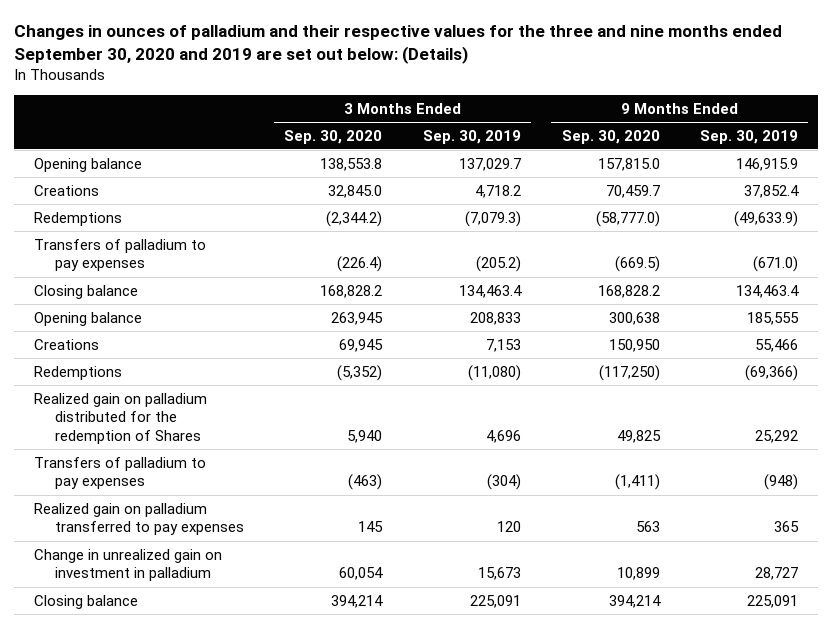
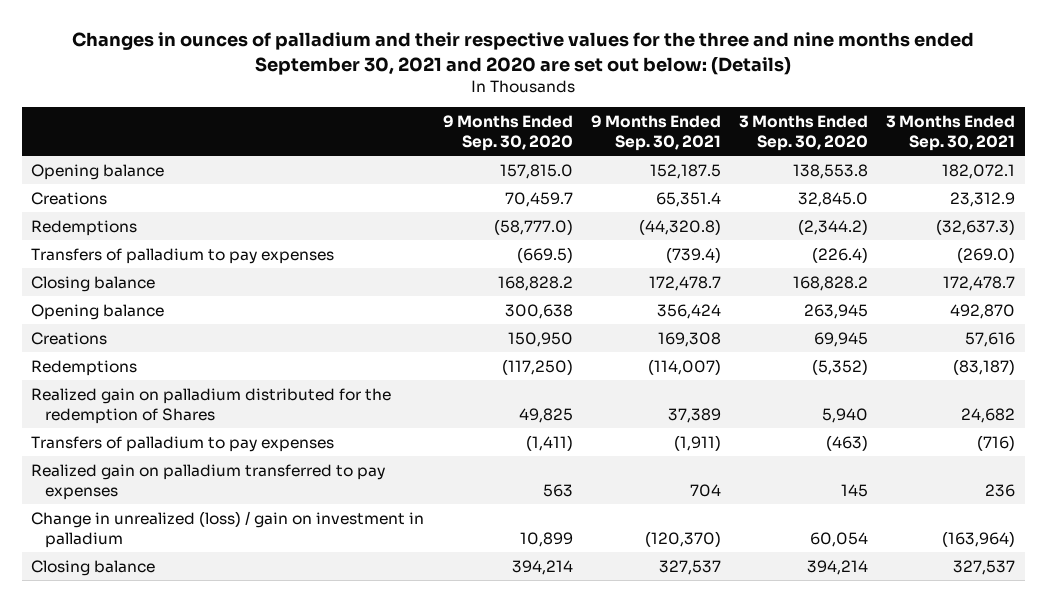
[13,24,782,64] Changes in ounces of palladium and their respective values for the three and nine months ended September 30, 2020 and 2019 are set out below: (Details) -> [72,32,975,75] Changes in ounces of palladium and their respective values for the three and nine months ended September 30, 2021 and 2020 are set out below: (Details)
[422,129,521,144] Sep. 30, 2019 -> none
[700,129,799,144] Sep. 30, 2019 -> none
none -> [590,114,721,151] 9 Months Ended Sep. 30, 2021
none -> [886,114,1016,151] 3 Months Ended Sep. 30, 2021
[33,548,222,582] Change in unrealized gain on investment in palladium -> [31,510,425,548] Change in unrealized (loss) / gain on investment in palladium

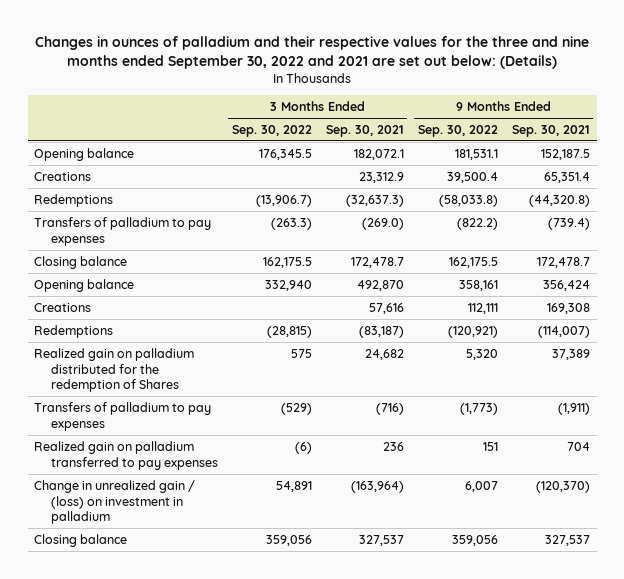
[72,32,975,75] Changes in ounces of palladium and their respective values for the three and nine months ended September 30, 2021 and 2020 are set out below: (Details) -> [35,35,590,69] Changes in ounces of palladium and their respective values for the three and nine months ended September 30, 2022 and 2021 are set out below: (Details)
[442,114,573,151] 9 Months Ended Sep. 30, 2020 -> none
[739,114,869,151] 3 Months Ended Sep. 30, 2020 -> none
none -> [231,124,312,137] Sep. 30, 2022
none -> [417,124,498,137] Sep. 30, 2022
[31,510,425,548] Change in unrealized (loss) / gain on investment in palladium -> [34,479,196,525] Change in unrealized gain / (loss) on investment in palladium

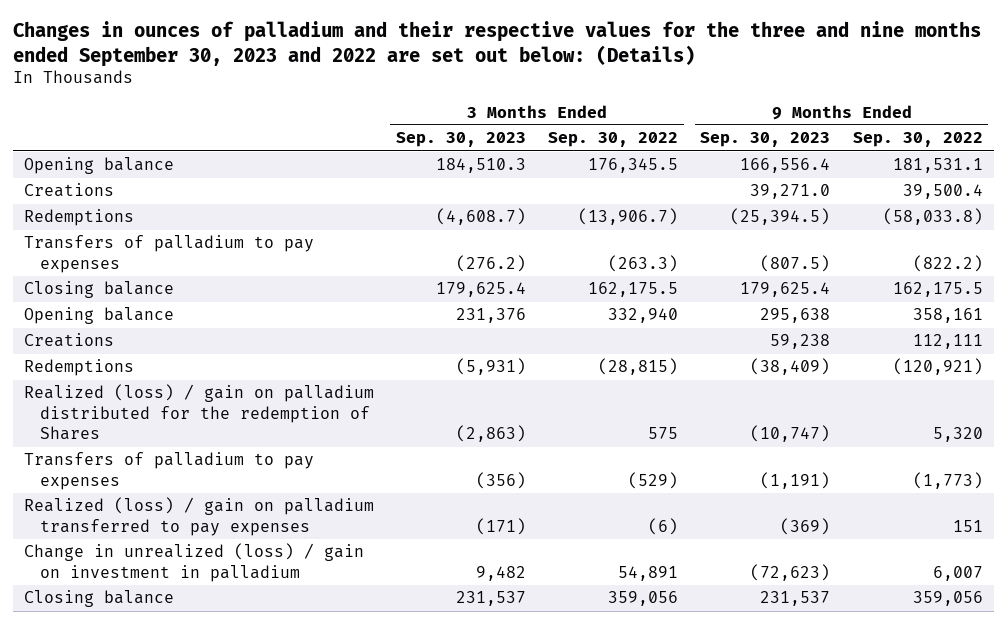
[35,35,590,69] Changes in ounces of palladium and their respective values for the three and nine months ended September 30, 2022 and 2021 are set out below: (Details) -> [12,21,981,68] Changes in ounces of palladium and their respective values for the three and nine months ended September 30, 2023 and 2022 are set out below: (Details)
[325,124,404,137] Sep. 30, 2021 -> none
[511,124,590,137] Sep. 30, 2021 -> none
none -> [396,132,527,148] Sep. 30, 2023
none -> [700,132,831,148] Sep. 30, 2023
[34,347,195,393] Realized gain on palladium distributed for the redemption of Shares -> [23,384,374,441] Realized (loss) / gain on palladium distributed for the redemption of Shares
[34,440,218,470] Realized gain on palladium transferred to pay expenses -> [23,497,374,536] Realized (loss) / gain on palladium transferred to pay expenses
[34,479,196,525] Change in unrealized gain / (loss) on investment in palladium -> [23,543,364,582] Change in unrealized (loss) / gain on investment in palladium

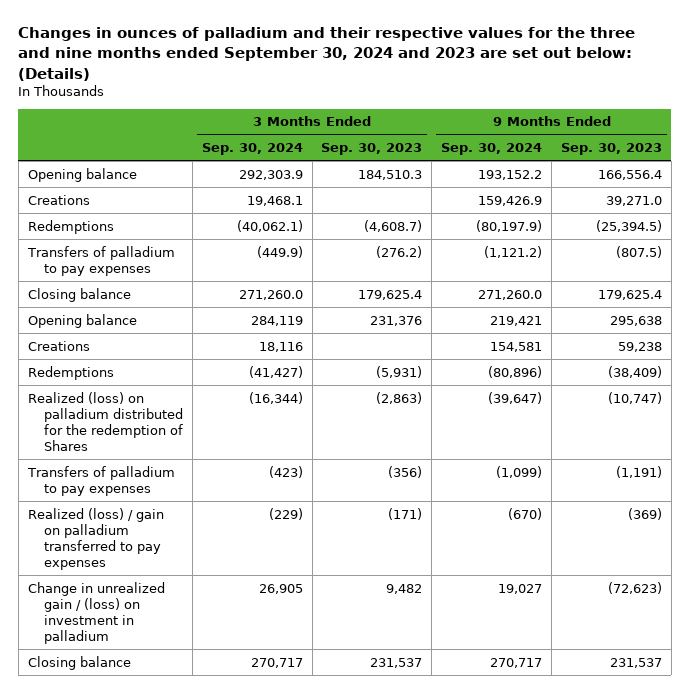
[12,21,981,68] Changes in ounces of palladium and their respective values for the three and nine months ended September 30, 2023 and 2022 are set out below: (Details) -> [18,27,636,81] Changes in ounces of palladium and their respective values for the three and nine months ended September 30, 2024 and 2023 are set out below: (Details)
[548,132,679,148] Sep. 30, 2022 -> none
[852,132,983,148] Sep. 30, 2022 -> none
none -> [201,143,303,156] Sep. 30, 2024
none -> [441,143,543,156] Sep. 30, 2024
[23,384,374,441] Realized (loss) / gain on palladium distributed for the redemption of Shares -> [27,391,183,451] Realized (loss) on palladium distributed for the redemption of Shares
[23,543,364,582] Change in unrealized (loss) / gain on investment in palladium -> [27,581,165,644] Change in unrealized gain / (loss) on investment in palladium

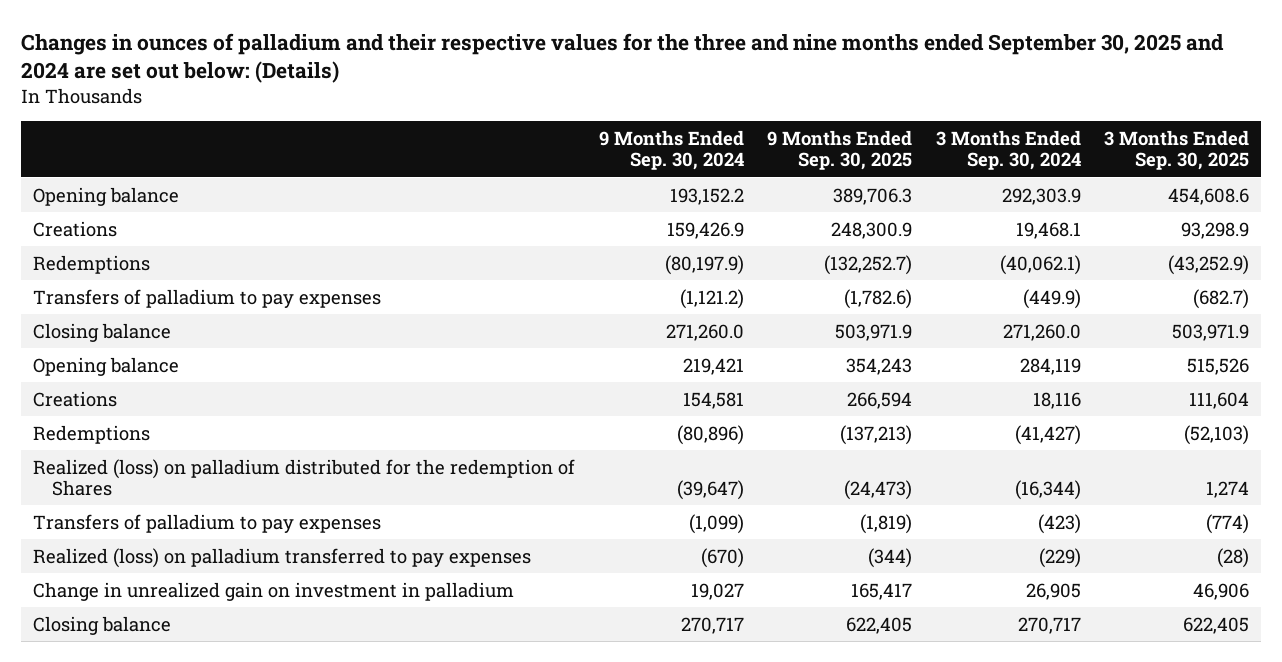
[18,27,636,81] Changes in ounces of palladium and their respective values for the three and nine months ended September 30, 2024 and 2023 are set out below: (Details) -> [21,32,1225,84] Changes in ounces of palladium and their respective values for the three and nine months ended September 30, 2025 and 2024 are set out below: (Details)
[321,143,423,156] Sep. 30, 2023 -> none
[560,143,662,156] Sep. 30, 2023 -> none
none -> [767,130,913,171] 9 Months Ended Sep. 30, 2025
none -> [1104,130,1250,171] 3 Months Ended Sep. 30, 2025
[27,507,164,570] Realized (loss) / gain on palladium transferred to pay expenses -> [32,547,531,568] Realized (loss) on palladium transferred to pay expenses
[27,581,165,644] Change in unrealized gain / (loss) on investment in palladium -> [32,581,514,601] Change in unrealized gain on investment in palladium

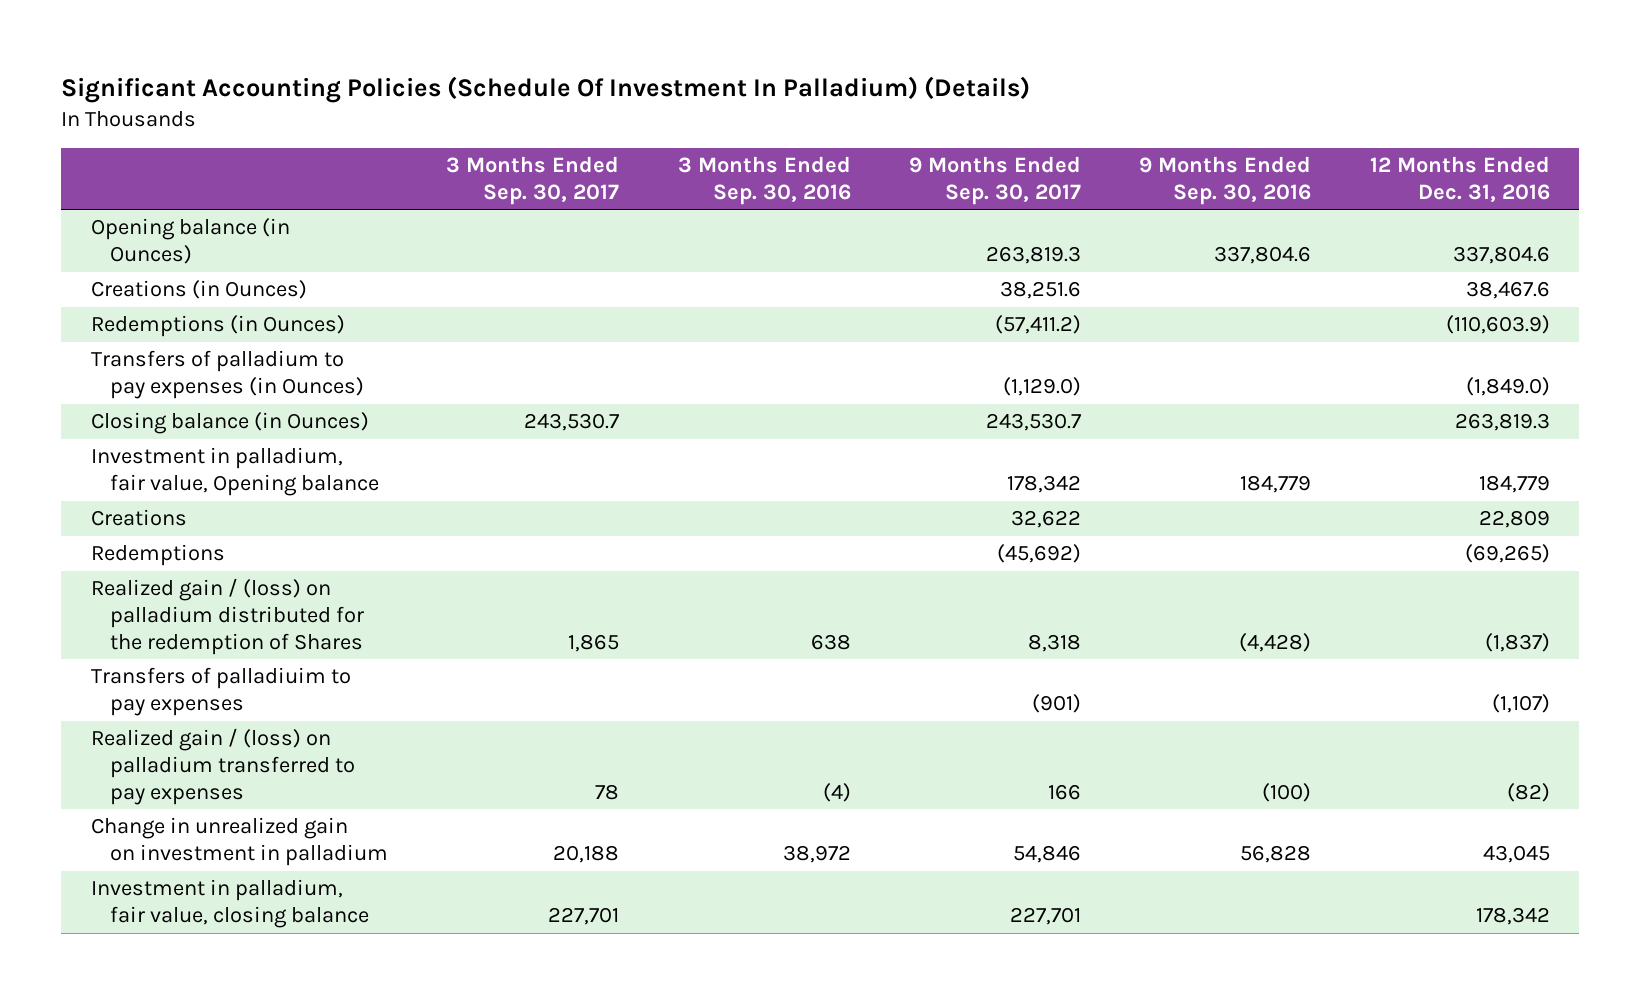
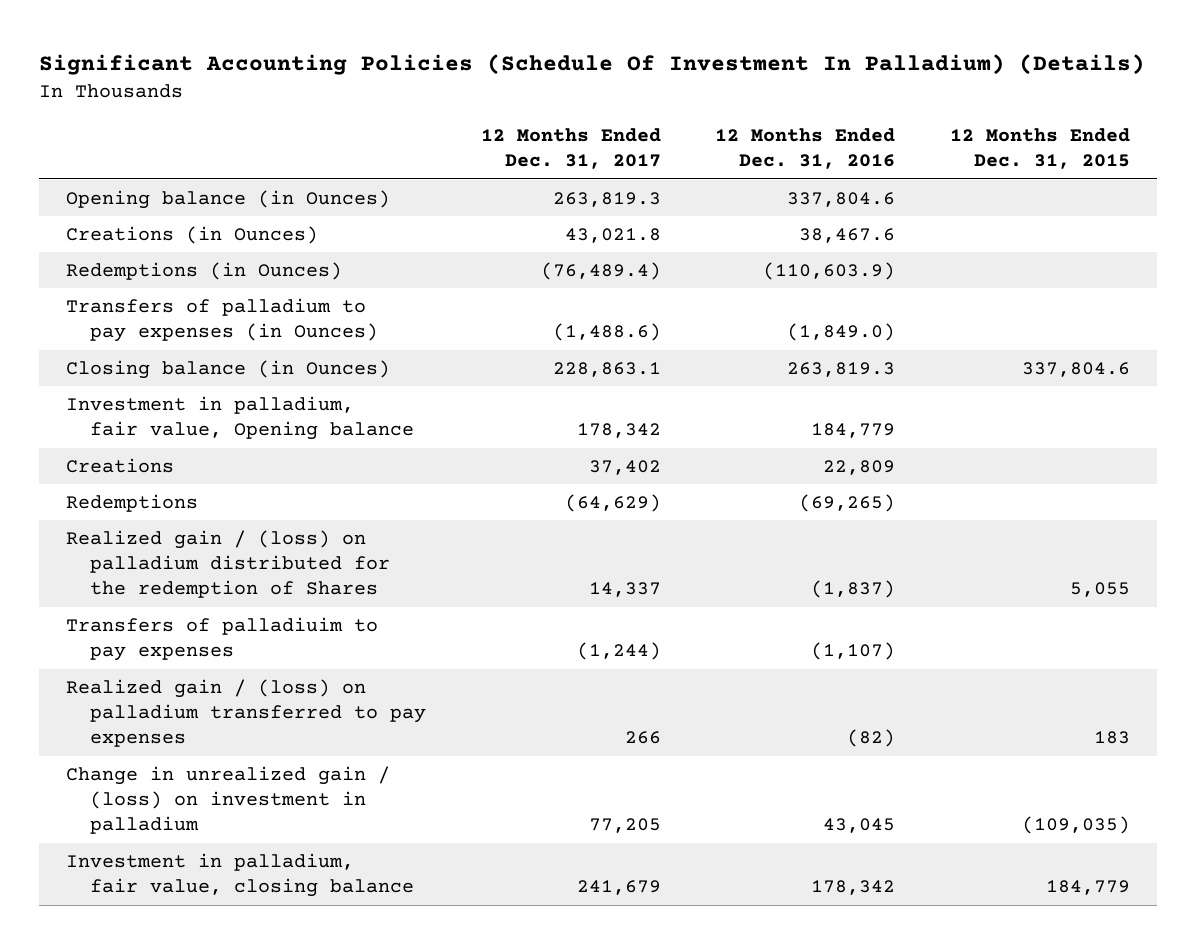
[446,156,620,205] 3 Months Ended Sep. 30, 2017 -> none
[677,156,851,205] 3 Months Ended Sep. 30, 2016 -> none
[908,156,1081,205] 9 Months Ended Sep. 30, 2017 -> none
[1139,156,1312,205] 9 Months Ended Sep. 30, 2016 -> none
none -> [480,128,661,170] 12 Months Ended Dec. 31, 2017
none -> [949,128,1130,170] 12 Months Ended Dec. 31, 2015
[90,817,388,867] Change in unrealized gain on investment in palladium -> [66,766,391,835] Change in unrealized gain / (loss) on investment in palladium

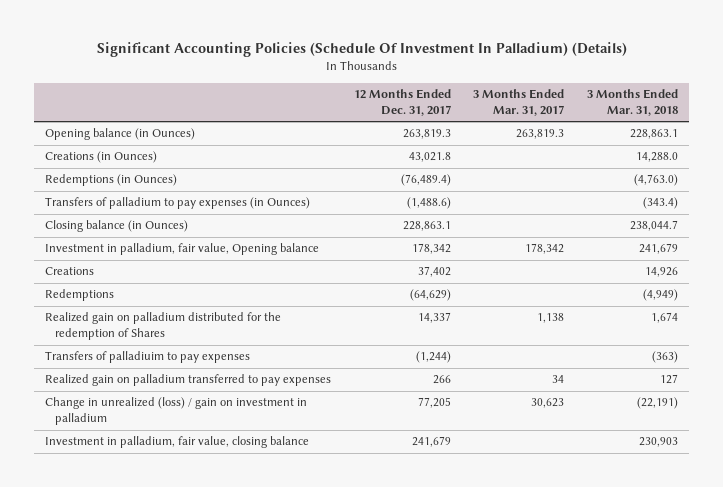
[715,128,896,170] 12 Months Ended Dec. 31, 2016 -> none
[949,128,1130,170] 12 Months Ended Dec. 31, 2015 -> none
none -> [473,88,565,116] 3 Months Ended Mar. 31, 2017
none -> [586,88,678,116] 3 Months Ended Mar. 31, 2018
[66,530,391,599] Realized gain / (loss) on palladium distributed for the redemption of Shares -> [45,312,282,341] Realized gain on palladium distributed for the redemption of Shares
[66,679,427,748] Realized gain / (loss) on palladium transferred to pay expenses -> [45,374,332,387] Realized gain on palladium transferred to pay expenses
[66,766,391,835] Change in unrealized gain / (loss) on investment in palladium -> [45,397,308,426] Change in unrealized (loss) / gain on investment in palladium

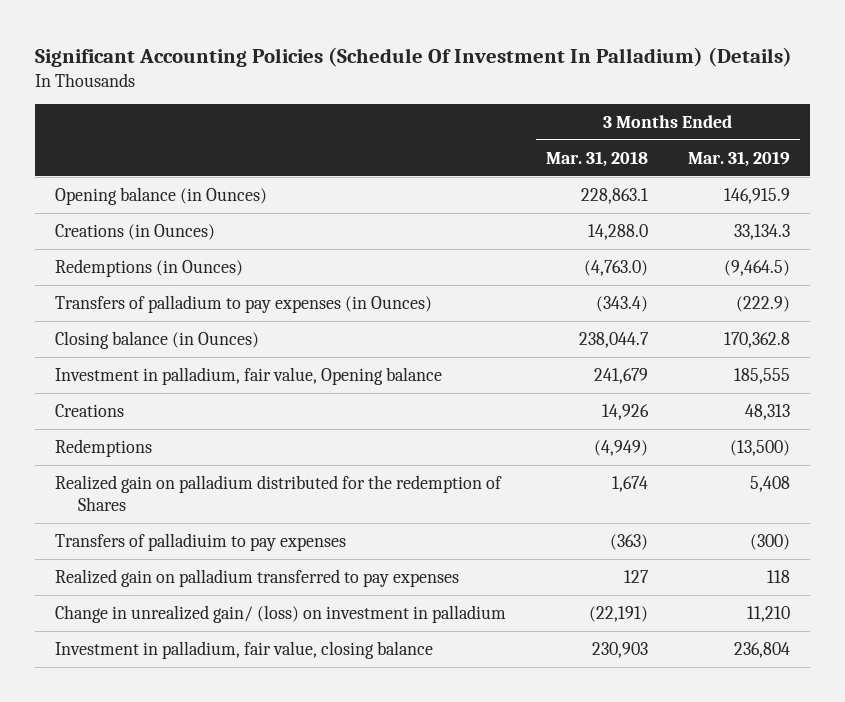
[353,88,451,116] 12 Months Ended Dec. 31, 2017 -> none
[473,88,565,116] 3 Months Ended Mar. 31, 2017 -> none
none -> [687,150,790,167] Mar. 31, 2019
[45,397,308,426] Change in unrealized (loss) / gain on investment in palladium -> [55,604,507,623] Change in unrealized gain/ (loss) on investment in palladium

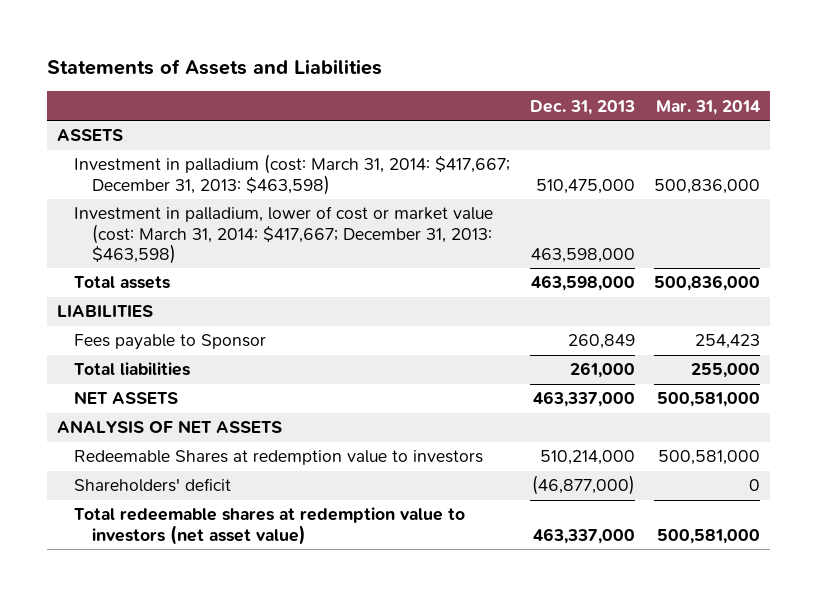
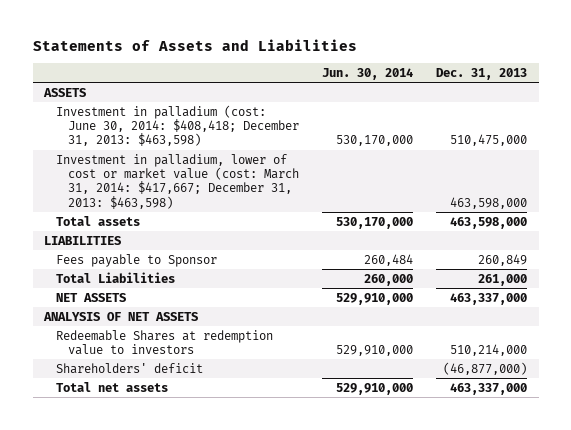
[655,99,760,115] Mar. 31, 2014 -> none
none -> [322,68,414,81] Jun. 30, 2014
[74,154,511,195] Investment in palladium (cost: March 31, 2014: $417,667; December 31, 2013: $463,598) -> [56,104,300,147] Investment in palladium (cost: June 30, 2014: $408,418; December 31, 2013: $463,598)
[74,362,191,377] Total liabilities -> [56,271,176,283] Total Liabilities
[74,507,466,545] Total redeemable shares at redemption value to investors (net asset value) -> [56,381,169,392] Total net assets

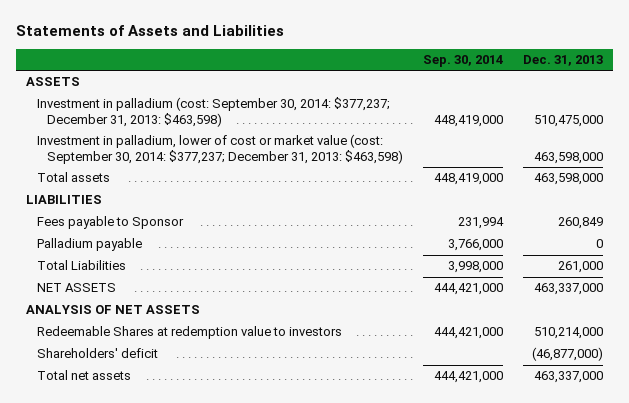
[322,68,414,81] Jun. 30, 2014 -> none
none -> [423,55,504,68] Sep. 30, 2014
[56,104,300,147] Investment in palladium (cost: June 30, 2014: $408,418; December 31, 2013: $463,598) -> [36,97,390,128] Investment in palladium (cost: September 30, 2014: $377,237; December 31, 2013: $463,598)
[56,153,300,209] Investment in palladium, lower of cost or market value (cost: March 31, 2014: $417,667; December 31, 2013: $463,598) -> [36,134,404,165] Investment in palladium, lower of cost or market value (cost: September 30, 2014: $377,237; December 31, 2013: $463,598)
none -> [36,238,142,252] Palladium payable

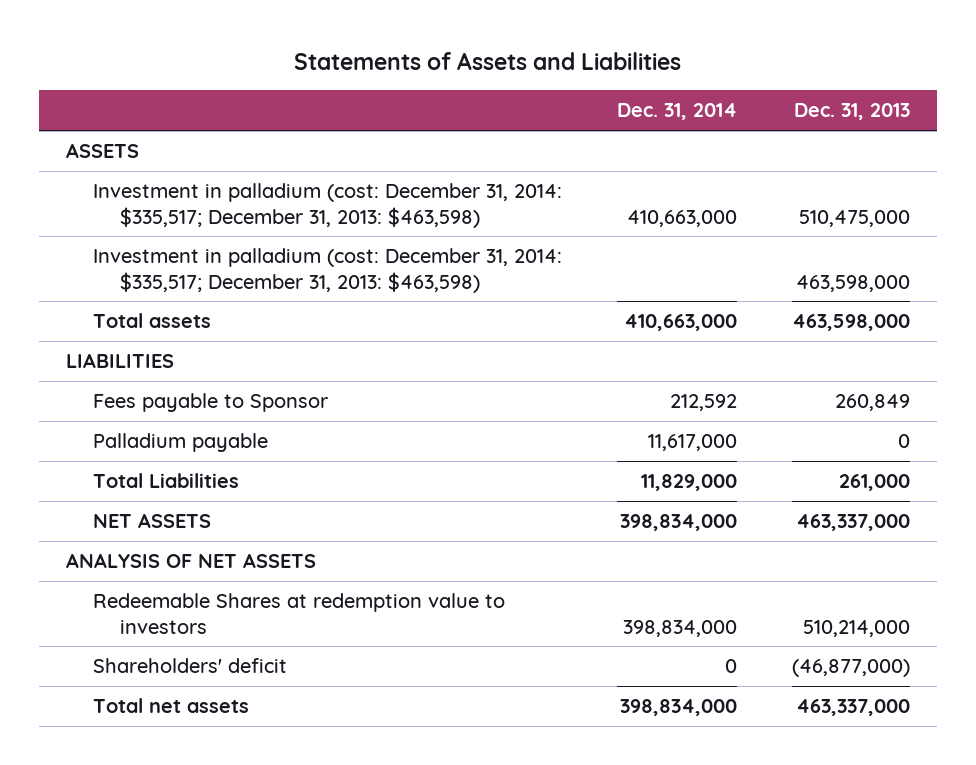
[423,55,504,68] Sep. 30, 2014 -> none
none -> [616,103,737,121] Dec. 31, 2014
[36,97,390,128] Investment in palladium (cost: September 30, 2014: $377,237; December 31, 2013: $463,598) -> [92,182,562,228] Investment in palladium (cost: December 31, 2014: $335,517; December 31, 2013: $463,598)
[36,134,404,165] Investment in palladium, lower of cost or market value (cost: September 30, 2014: $377,237; December 31, 2013: $463,598) -> [92,247,562,293] Investment in palladium (cost: December 31, 2014: $335,517; December 31, 2013: $463,598)

